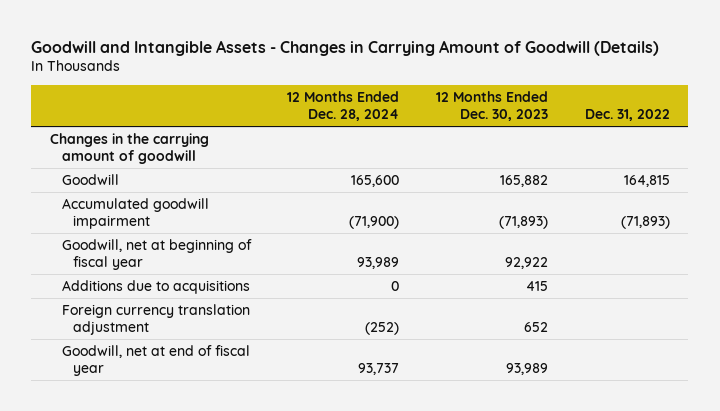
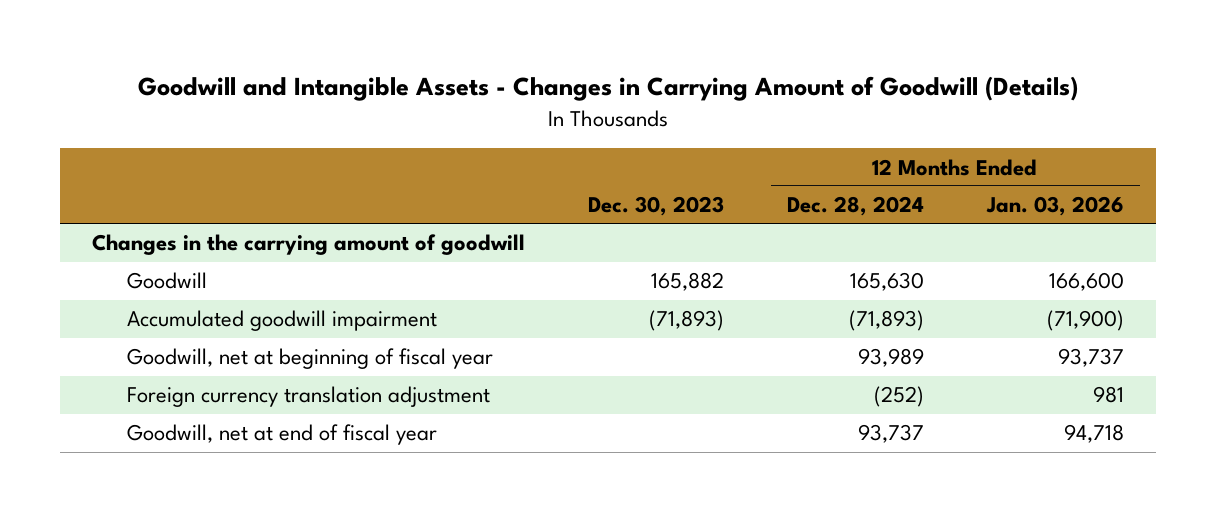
[436,91,549,122] 12 Months Ended Dec. 30, 2023 -> none
[584,109,670,122] Dec. 31, 2022 -> none
none -> [587,196,724,217] Dec. 30, 2023
none -> [985,196,1124,217] Jan. 03, 2026
[351,174,400,187] 165,600 -> [849,272,924,292] 165,630
[349,215,400,229] (71,900) -> [848,310,924,332] (71,893)
[61,279,250,294] Additions due to acquisitions -> none

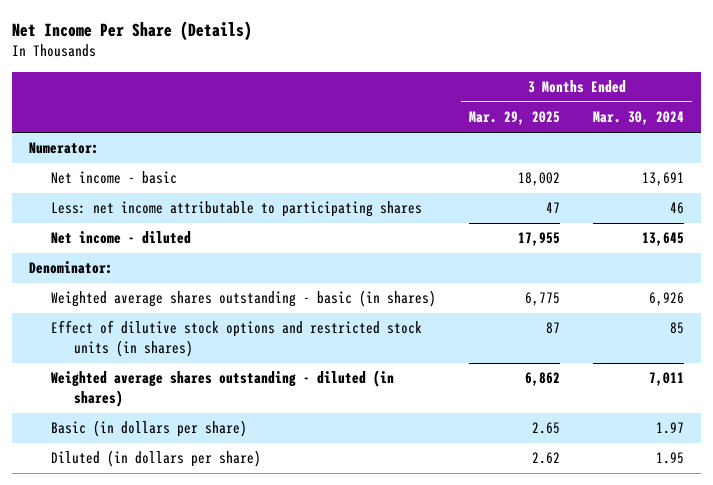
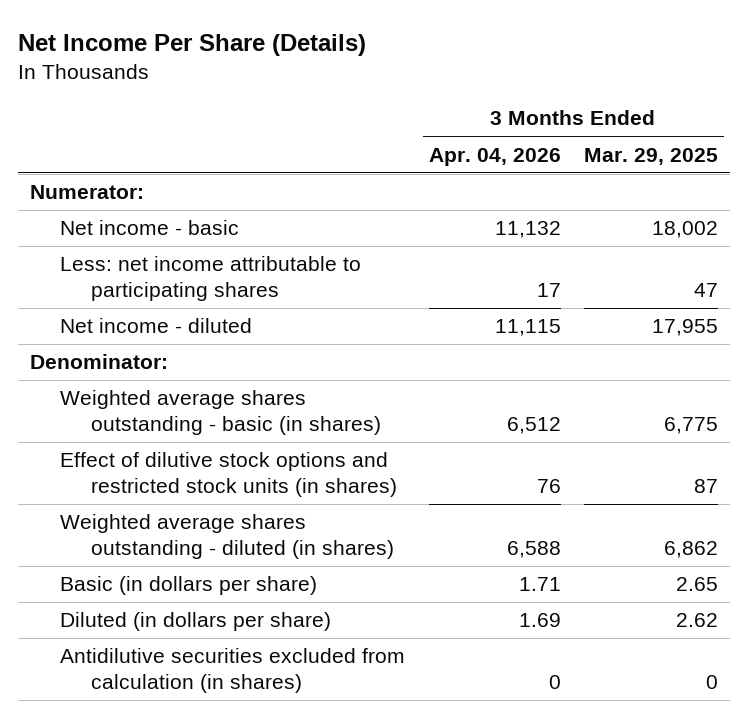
[593,111,685,126] Mar. 30, 2024 -> none
none -> [428,147,561,166] Apr. 04, 2026
none -> [60,648,406,693] Antidilutive securities excluded from calculation (in shares)

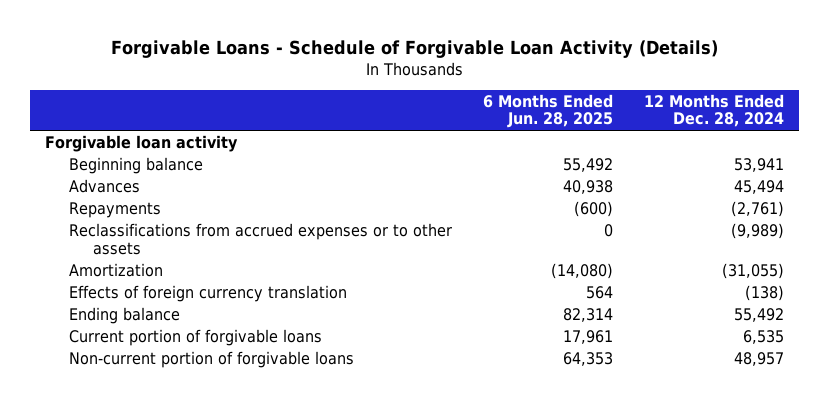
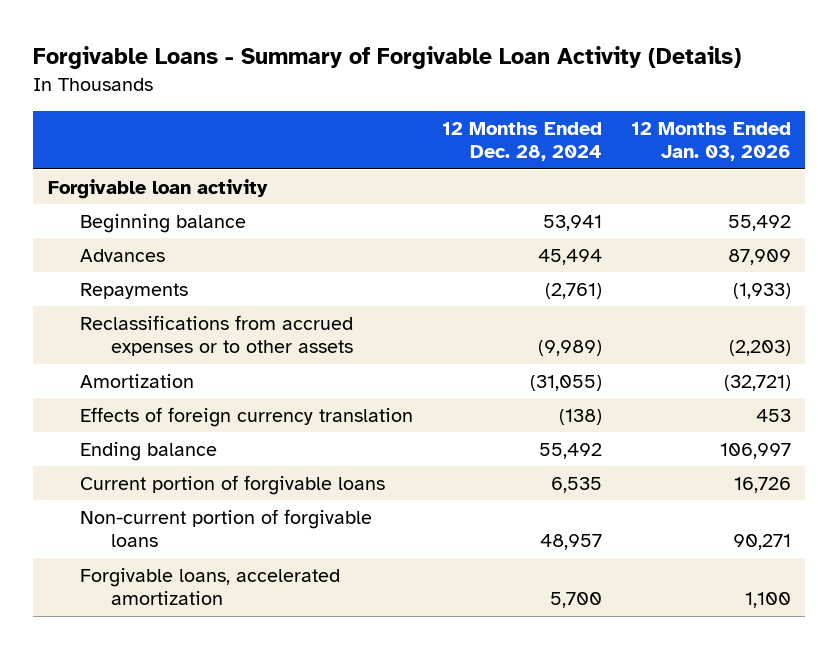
[110,39,718,58] Forgivable Loans - Schedule of Forgivable Loan Activity (Details) -> [33,46,742,70] Forgivable Loans - Summary of Forgivable Loan Activity (Details)
[482,93,613,129] 6 Months Ended Jun. 28, 2025 -> none
none -> [630,121,791,161] 12 Months Ended Jan. 03, 2026
none -> [79,567,340,606] Forgivable loans, accelerated amortization

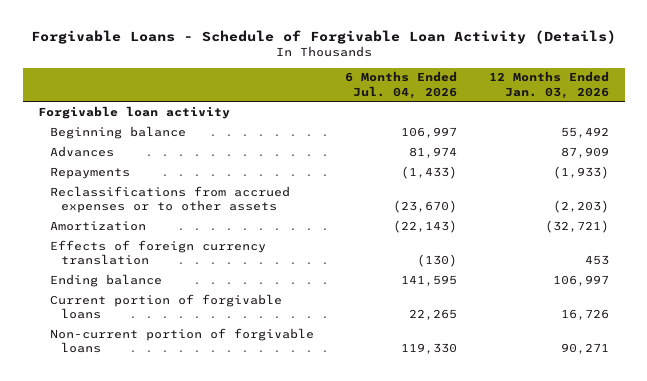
[33,46,742,70] Forgivable Loans - Summary of Forgivable Loan Activity (Details) -> [30,29,616,44] Forgivable Loans - Schedule of Forgivable Loan Activity (Details)
[441,121,602,161] 12 Months Ended Dec. 28, 2024 -> none
none -> [345,71,458,99] 6 Months Ended Jul. 04, 2026
[79,567,340,606] Forgivable loans, accelerated amortization -> none

